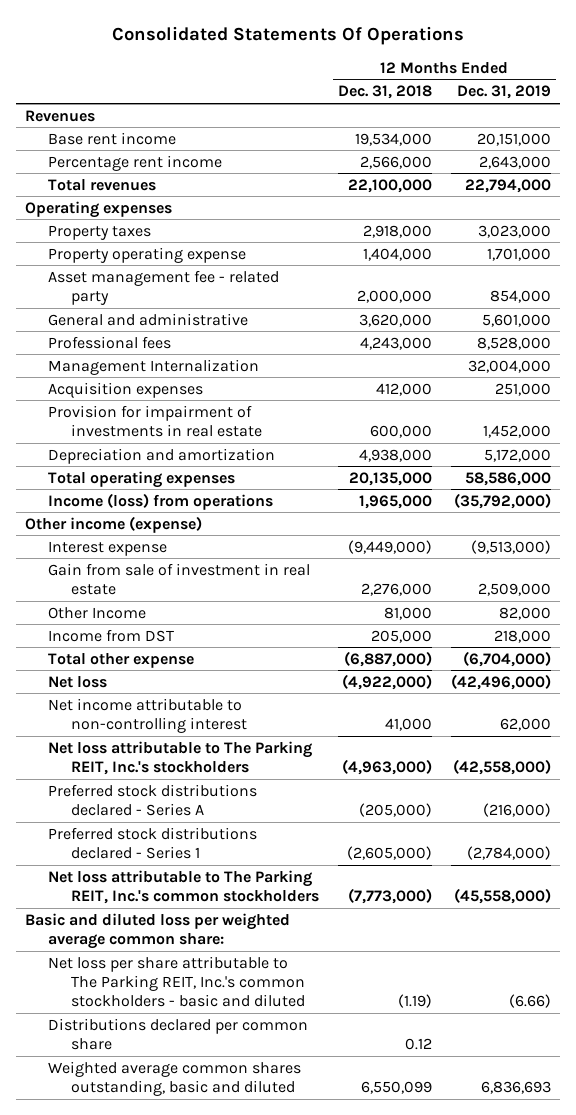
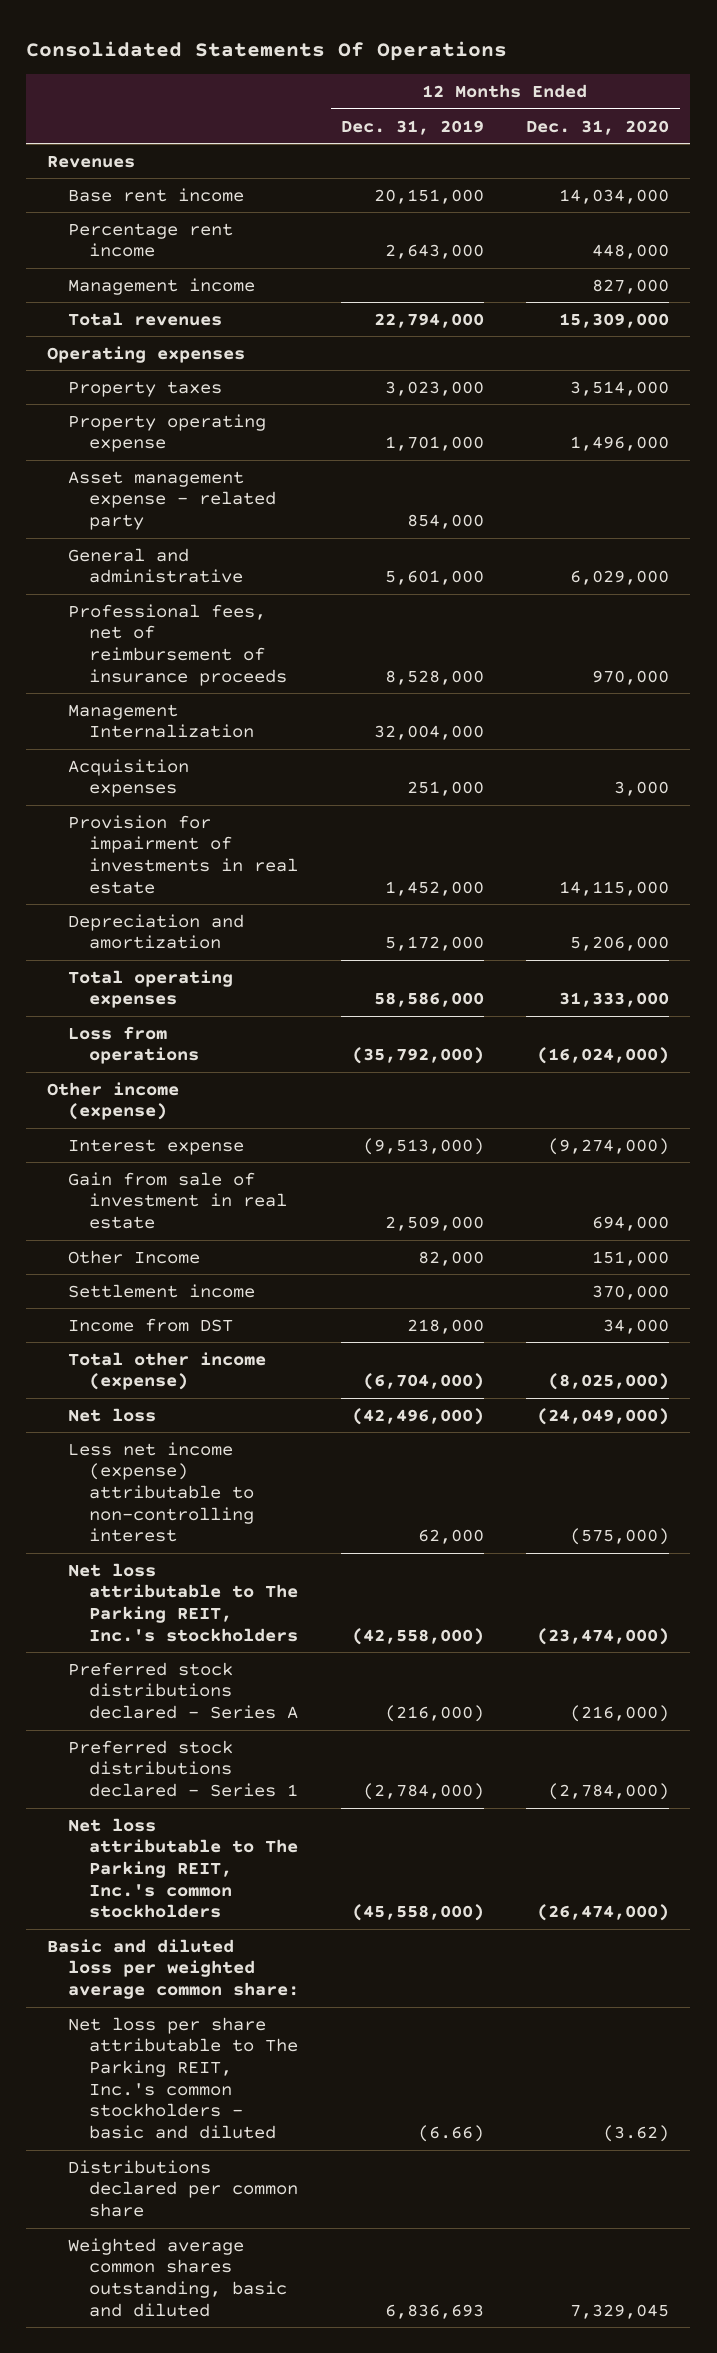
[337,85,432,100] Dec. 31, 2018 -> none
none -> [526,119,670,135] Dec. 31, 2020
none -> [68,277,256,295] Management income
[47,269,279,305] Asset management fee - related party -> [68,470,277,531] Asset management expense - related party
[47,335,171,349] Professional fees -> [68,603,288,686] Professional fees, net of reimbursement of insurance proceeds
[47,492,273,510] Income (loss) from operations -> [68,1025,200,1065] Loss from operations
none -> [68,1283,256,1298] Settlement income
[47,652,194,668] Total other expense -> [68,1351,267,1391] Total other income (expense)
[47,697,247,733] Net income attributable to non-controlling interest -> [68,1441,255,1543] Less net income (expense) attributable to non-controlling interest

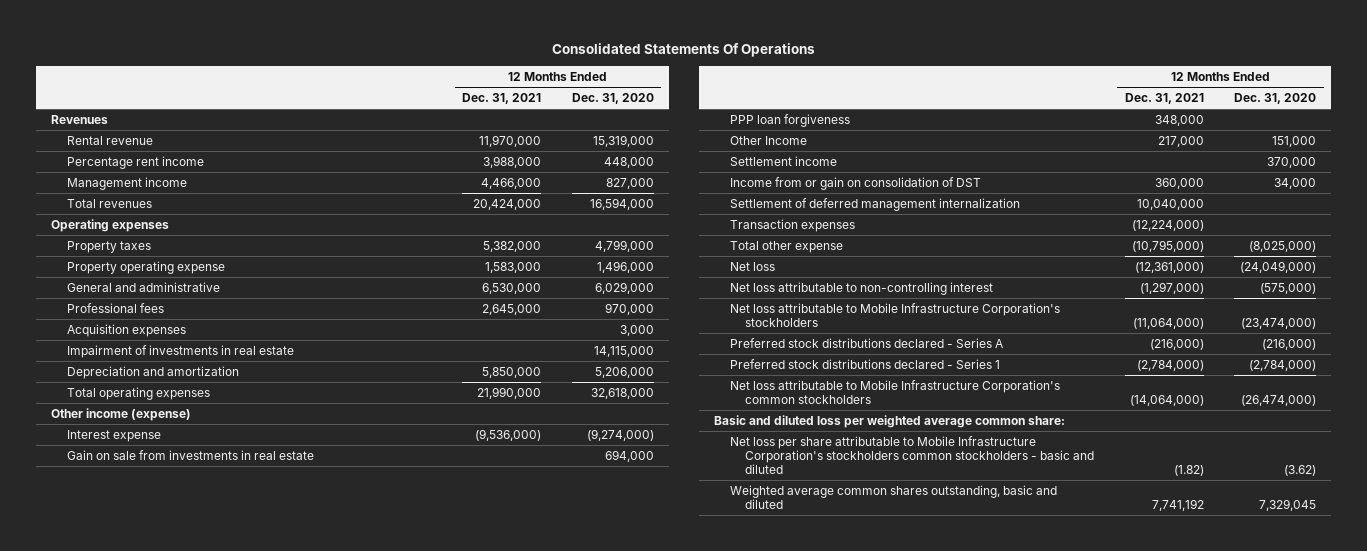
[341,119,485,135] Dec. 31, 2019 -> none
none -> [462,93,542,105] Dec. 31, 2021
[68,187,245,202] Base rent income -> none
none -> [66,135,153,145] Rental revenue
[559,312,670,328] 15,309,000 -> [589,197,654,210] 16,594,000
[570,380,670,396] 3,514,000 -> [594,239,654,252] 4,799,000
[68,470,277,531] Asset management expense - related party -> none
[68,603,288,686] Professional fees, net of reimbursement of insurance proceeds -> none
[68,703,255,739] Management Internalization -> none
none -> [66,302,164,313] Professional fees
[68,814,299,894] Provision for impairment of investments in real estate -> [66,344,294,358] Impairment of investments in real estate
[68,1025,200,1065] Loss from operations -> none
[559,992,670,1008] 31,333,000 -> [590,387,654,399] 32,618,000
[68,1171,288,1230] Gain from sale of investment in real estate -> [66,449,314,460] Gain on sale from investments in real estate
none -> [729,113,850,127] PPP loan forgiveness
[68,1317,234,1332] Income from DST -> none
none -> [729,176,981,190] Income from or gain on consolidation of DST
none -> [729,197,1020,211] Settlement of deferred management internalization
none -> [729,218,855,232] Transaction expenses
[68,1351,267,1391] Total other income (expense) -> [729,240,843,253] Total other expense
[68,1441,255,1543] Less net income (expense) attributable to non-controlling interest -> [729,281,993,295] Net loss attributable to non-controlling interest
[68,1562,299,1642] Net loss attributable to The Parking REIT, Inc.'s stockholders -> [729,302,1060,328] Net loss attributable to Mobile Infrastructure Corporation's stockholders
[68,1817,299,1919] Net loss attributable to The Parking REIT, Inc.'s common stockholders -> [729,379,1060,405] Net loss attributable to Mobile Infrastructure Corporation's common stockholders
[68,2159,299,2218] Distributions declared per common share -> none
[68,2016,299,2139] Net loss per share attributable to The Parking REIT, Inc.'s common stockholders - basic and diluted -> [729,435,1095,475] Net loss per share attributable to Mobile Infrastructure Corporation's stockholders common stockholders - basic and diluted

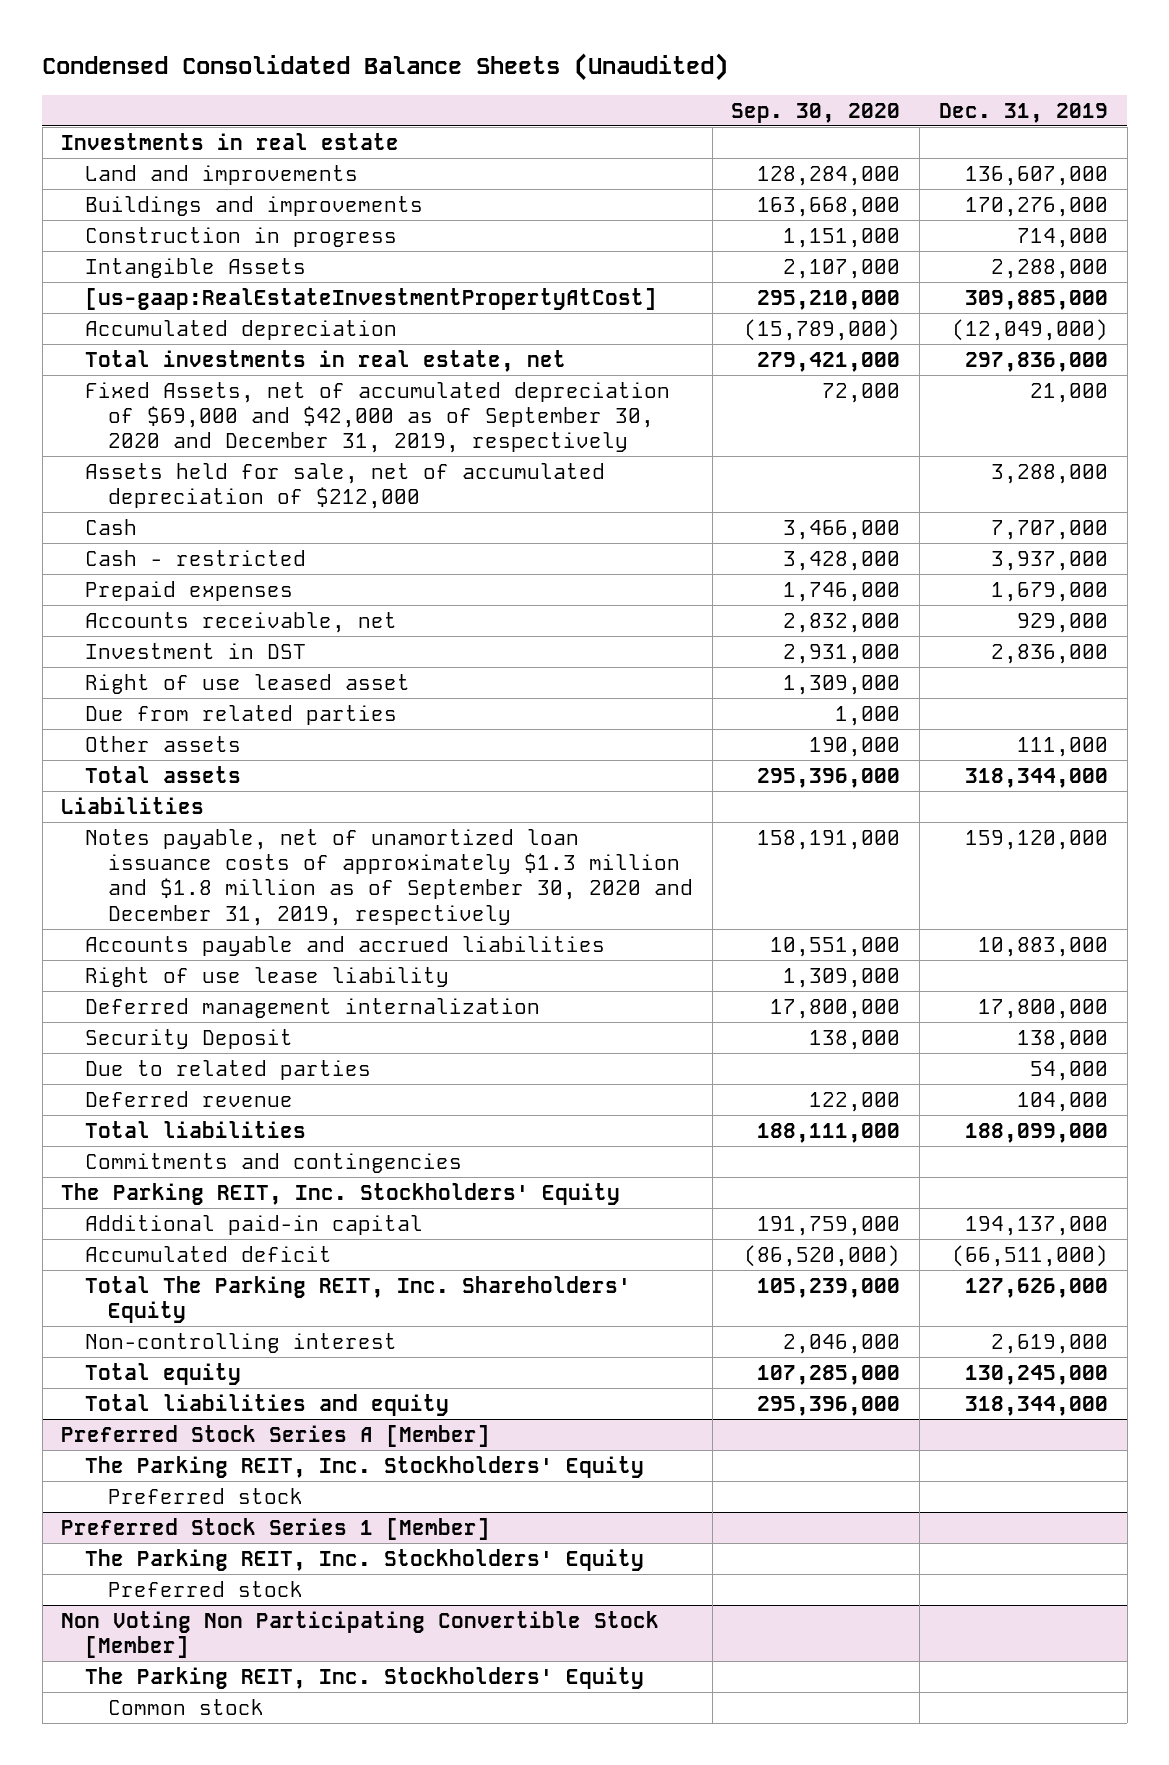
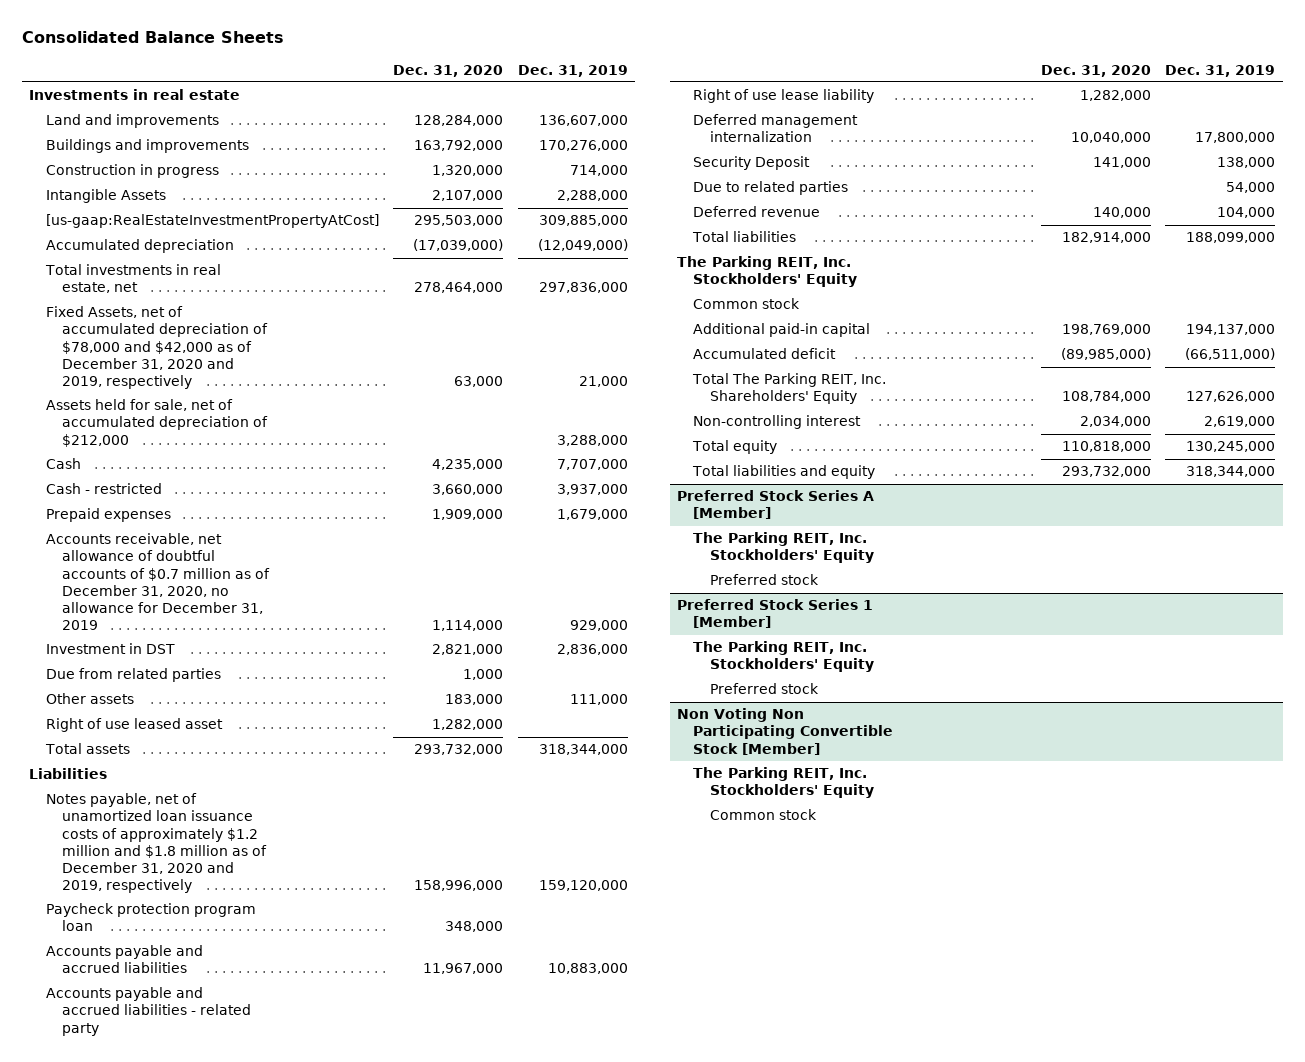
[42,53,729,82] Condensed Consolidated Balance Sheets (Unaudited) -> [22,31,285,44] Consolidated Balance Sheets
[731,102,901,123] Sep. 30, 2020 -> none
none -> [393,64,504,77] Dec. 31, 2020
[84,381,670,454] Fixed Assets, net of accumulated depreciation of $69,000 and $42,000 as of September 30, 2020 and December 31, 2019, respectively -> [45,306,269,389] Fixed Assets, net of accumulated depreciation of $78,000 and $42,000 as of December 31, 2020 and 2019, respectively
[84,611,397,633] Accounts receivable, net -> [45,533,271,630] Accounts receivable, net allowance of doubtful accounts of $0.7 million as of December 31, 2020, no allowance for December 31, 2019
[84,673,410,694] Right of use leased asset -> [45,718,223,733] Right of use leased asset
[84,828,694,926] Notes payable, net of unamortized loan issuance costs of approximately $1.3 million and $1.8 million as of September 30, 2020 and December 31, 2019, respectively -> [45,793,268,893] Notes payable, net of unamortized loan issuance costs of approximately $1.2 million and $1.8 million as of December 31, 2020 and 2019, respectively
none -> [45,903,256,932] Paycheck protection program loan
none -> [45,987,252,1036] Accounts payable and accrued liabilities - related party
[84,1152,462,1173] Commitments and contingencies -> none
none -> [693,298,801,310] Common stock

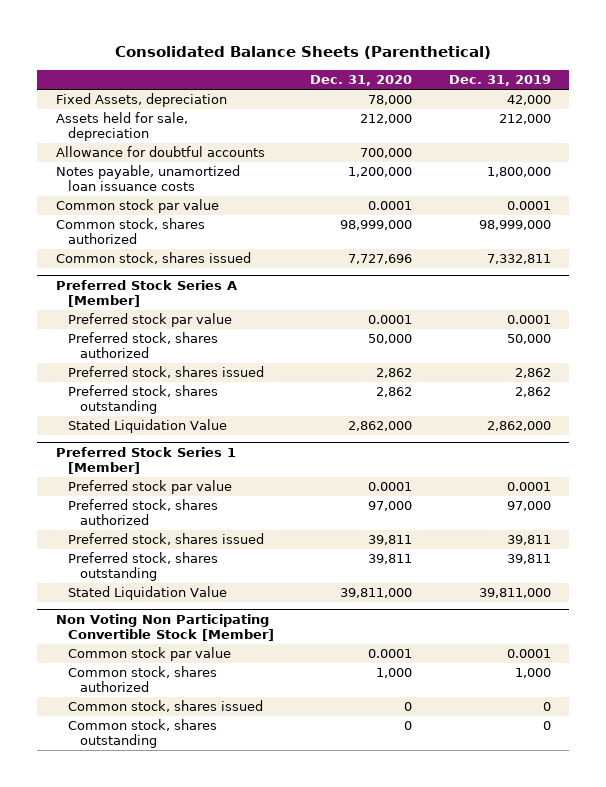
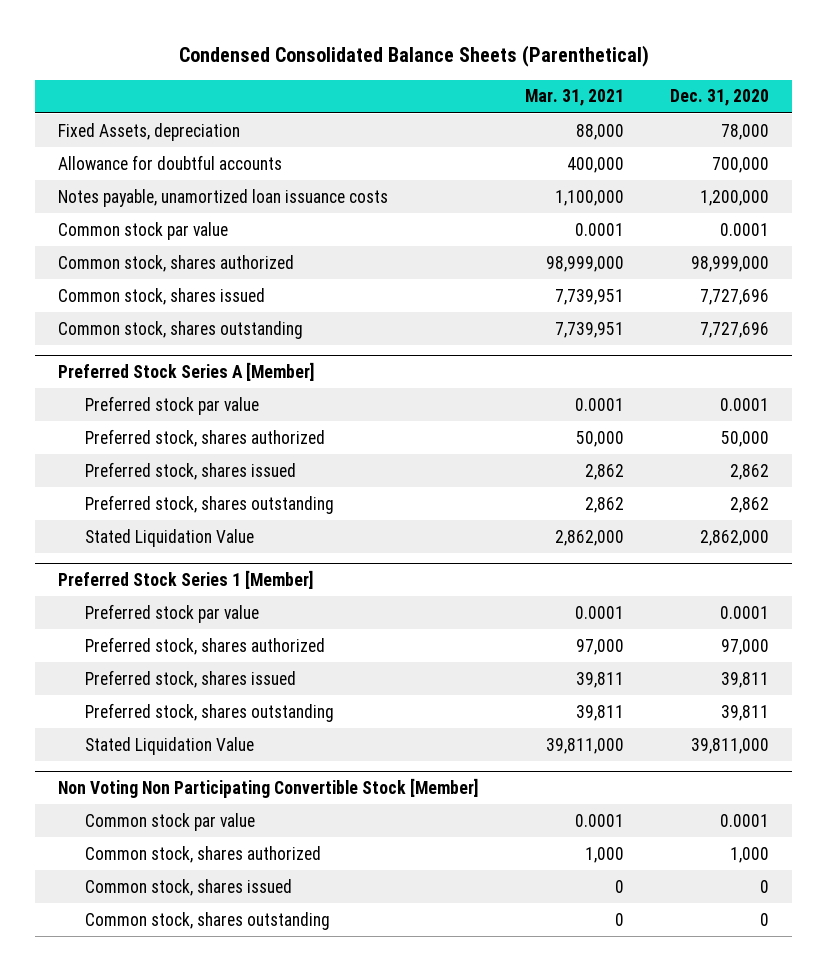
[115,46,492,60] Consolidated Balance Sheets (Parenthetical) -> [178,45,649,68] Condensed Consolidated Balance Sheets (Parenthetical)
[448,75,551,87] Dec. 31, 2019 -> none
none -> [524,89,624,107] Mar. 31, 2021
[55,112,188,142] Assets held for sale, depreciation -> none
none -> [58,320,304,339] Common stock, shares outstanding

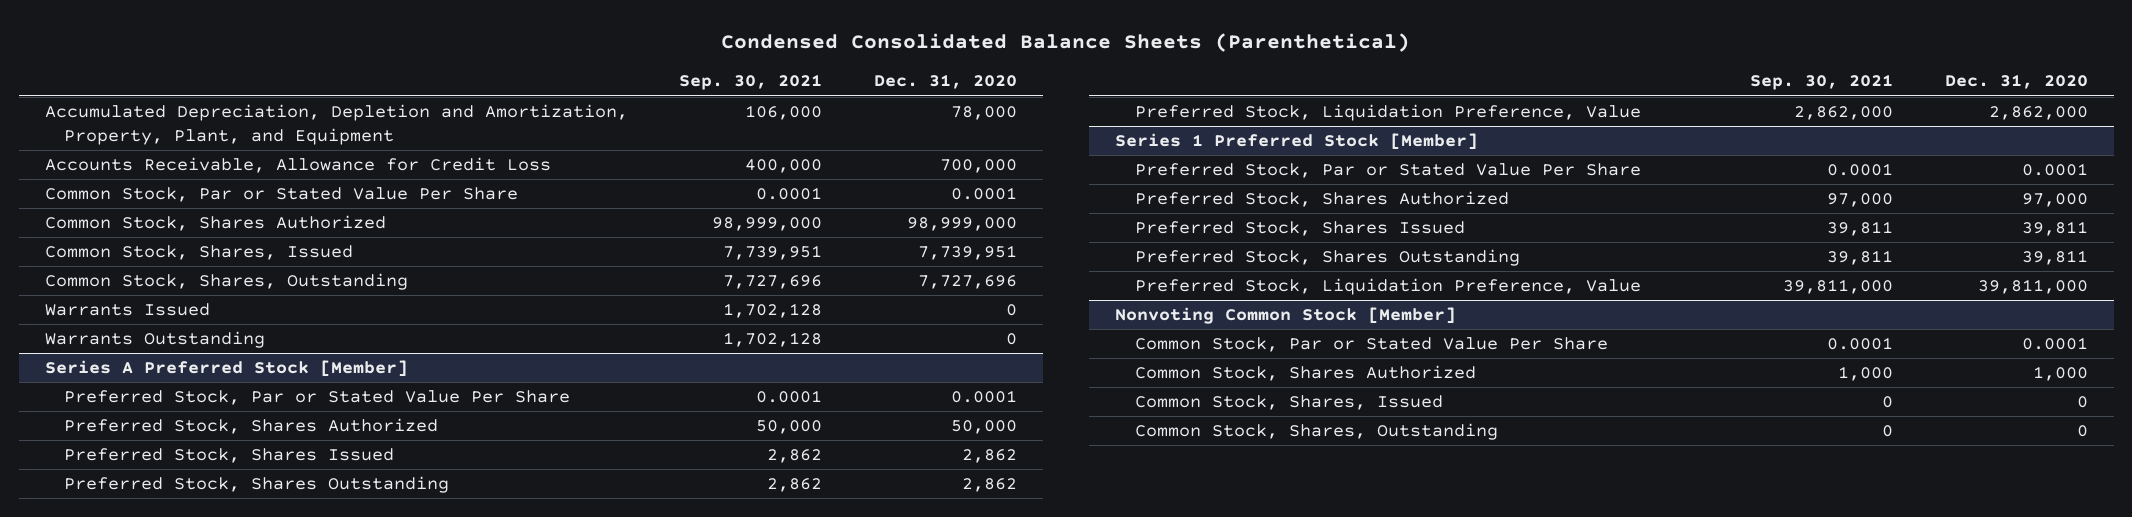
[524,89,624,107] Mar. 31, 2021 -> none
none -> [679,74,823,91] Sep. 30, 2021
[58,188,389,207] Notes payable, unamortized loan issuance costs -> none
[58,122,241,141] Fixed Assets, depreciation -> [44,104,628,145] Accumulated Depreciation, Depletion and Amortization, Property, Plant, and Equipment
[58,154,283,170] Allowance for doubtful accounts -> [44,157,551,174] Accounts Receivable, Allowance for Credit Loss
[58,221,229,240] Common stock par value -> [44,187,518,203] Common Stock, Par or Stated Value Per Share
[58,254,295,272] Common stock, shares authorized -> [44,215,386,232] Common Stock, Shares Authorized
[58,287,266,305] Common stock, shares issued -> [44,245,353,261] Common Stock, Shares, Issued
[699,288,769,305] 7,727,696 -> [917,245,1017,261] 7,739,951
[58,320,304,339] Common stock, shares outstanding -> [44,273,408,291] Common Stock, Shares, Outstanding
none -> [44,303,210,317] Warrants Issued
none -> [44,331,265,349] Warrants Outstanding
[58,361,315,381] Preferred Stock Series A [Member] -> [44,360,408,378] Series A Preferred Stock [Member]
[84,395,259,415] Preferred stock par value -> [64,390,571,406] Preferred Stock, Par or Stated Value Per Share
[84,428,325,447] Preferred stock, shares authorized -> [64,418,439,435] Preferred Stock, Shares Authorized
[84,461,296,480] Preferred stock, shares issued -> [64,448,395,464] Preferred Stock, Shares Issued
[84,494,334,514] Preferred stock, shares outstanding -> [64,476,450,494] Preferred Stock, Shares Outstanding
[84,528,254,547] Stated Liquidation Value -> [1134,104,1641,122] Preferred Stock, Liquidation Preference, Value
[58,569,314,589] Preferred Stock Series 1 [Member] -> [1115,133,1479,151] Series 1 Preferred Stock [Member]
[84,603,259,623] Preferred stock par value -> [1134,163,1641,179] Preferred Stock, Par or Stated Value Per Share
[84,636,325,655] Preferred stock, shares authorized -> [1134,191,1509,208] Preferred Stock, Shares Authorized
[84,669,296,688] Preferred stock, shares issued -> [1134,221,1465,237] Preferred Stock, Shares Issued
[84,702,334,722] Preferred stock, shares outstanding -> [1134,249,1520,267] Preferred Stock, Shares Outstanding
[84,736,254,755] Stated Liquidation Value -> [1134,278,1641,296] Preferred Stock, Liquidation Preference, Value
[58,777,479,798] Non Voting Non Participating Convertible Stock [Member] -> [1115,307,1457,325] Nonvoting Common Stock [Member]
[84,812,255,831] Common stock par value -> [1134,337,1608,353] Common Stock, Par or Stated Value Per Share
[84,845,321,863] Common stock, shares authorized -> [1134,365,1476,382] Common Stock, Shares Authorized
[84,878,292,896] Common stock, shares issued -> [1134,395,1443,411] Common Stock, Shares, Issued
[84,911,330,930] Common stock, shares outstanding -> [1134,423,1498,441] Common Stock, Shares, Outstanding

